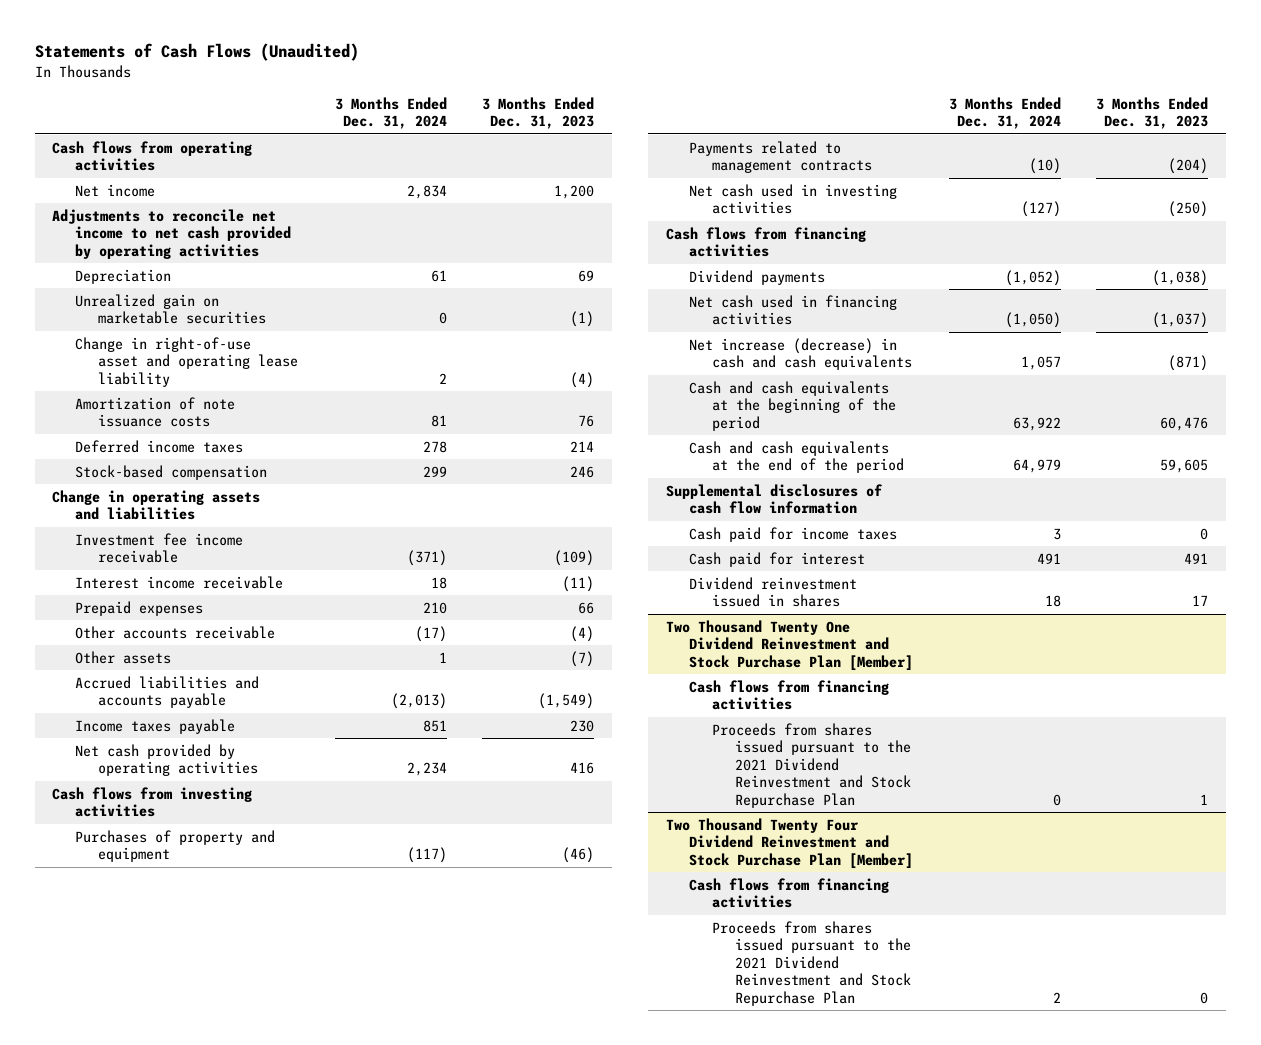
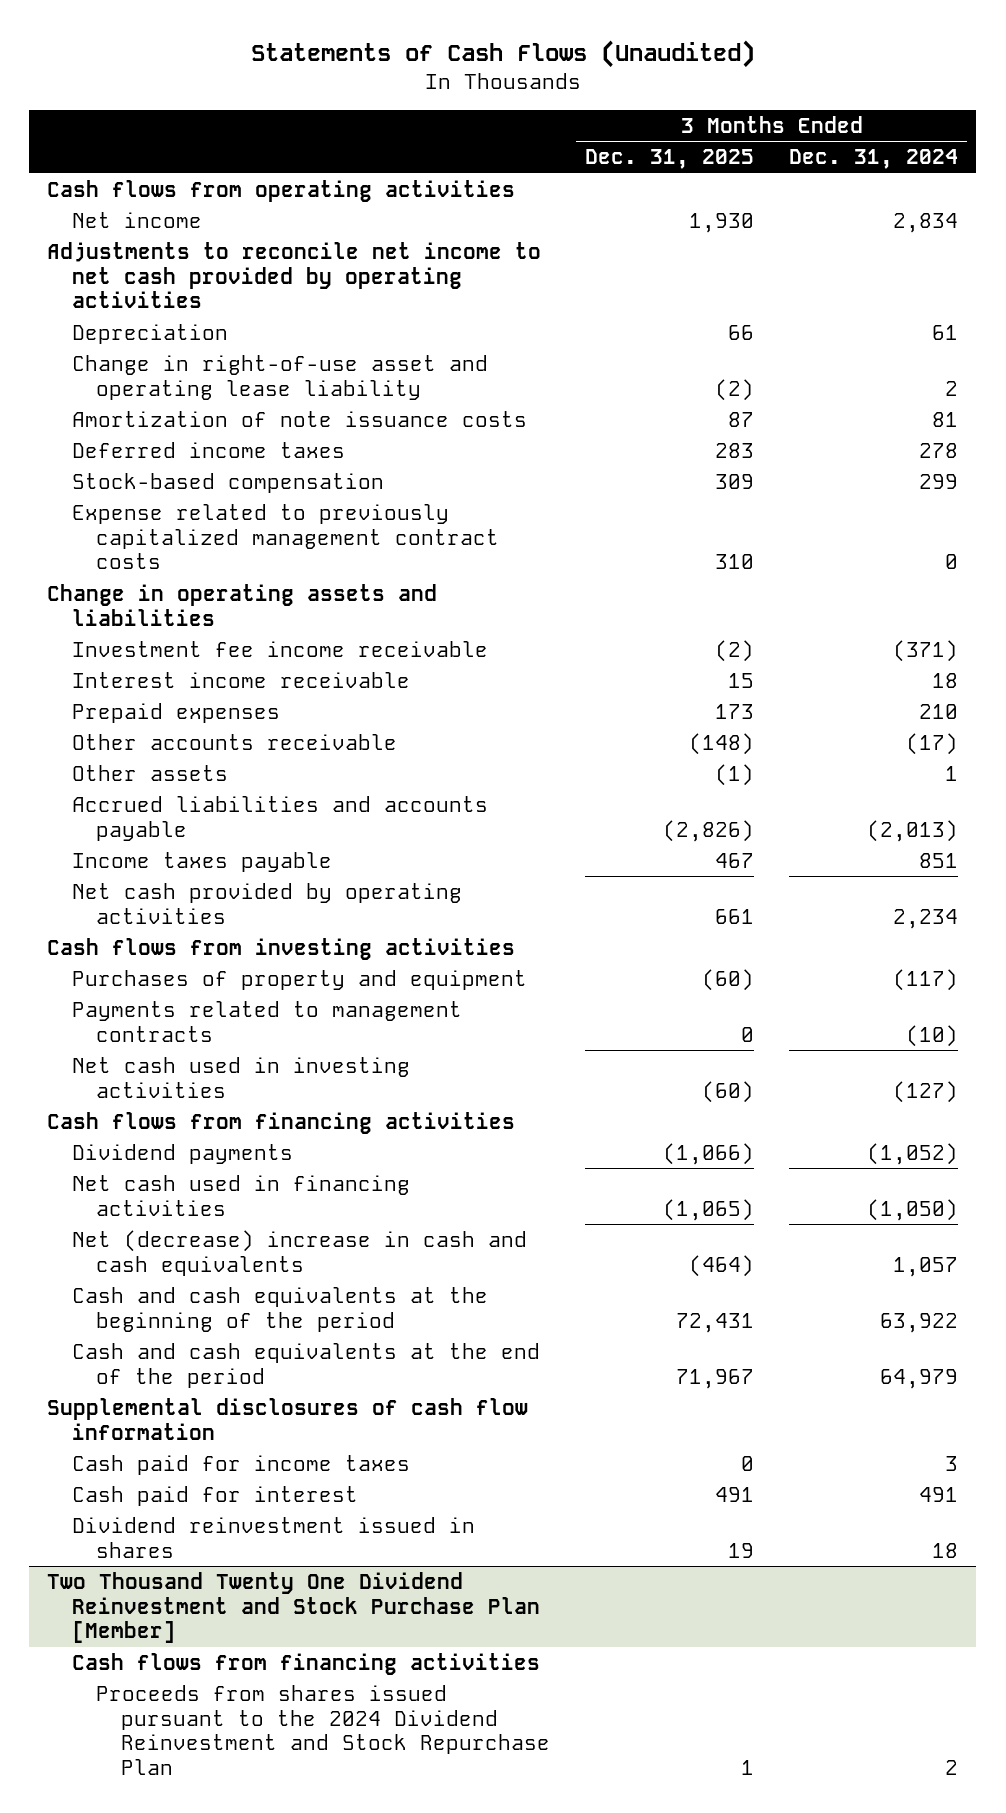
[482,96,595,130] 3 Months Ended Dec. 31, 2023 -> none
none -> [585,149,755,170] Dec. 31, 2025
[75,293,267,325] Unrealized gain on marketable securities -> none
none -> [71,503,500,570] Expense related to previously capitalized management contract costs
[689,337,913,371] Net increase (decrease) in cash and cash equivalents -> [71,1229,527,1276] Net (decrease) increase in cash and cash equivalents
[666,817,914,869] Two Thousand Twenty Four Dividend Reinvestment and Stock Purchase Plan [Member] -> none
[689,877,890,909] Cash flows from financing activities -> none
[712,920,912,1006] Proceeds from shares issued pursuant to the 2021 Dividend Reinvestment and Stock Repurchase Plan -> none
[712,722,912,808] Proceeds from shares issued pursuant to the 2021 Dividend Reinvestment and Stock Repurchase Plan -> [96,1684,550,1776] Proceeds from shares issued pursuant to the 2024 Dividend Reinvestment and Stock Repurchase Plan
[1052,793,1061,806] 0 -> [945,1760,959,1776] 2

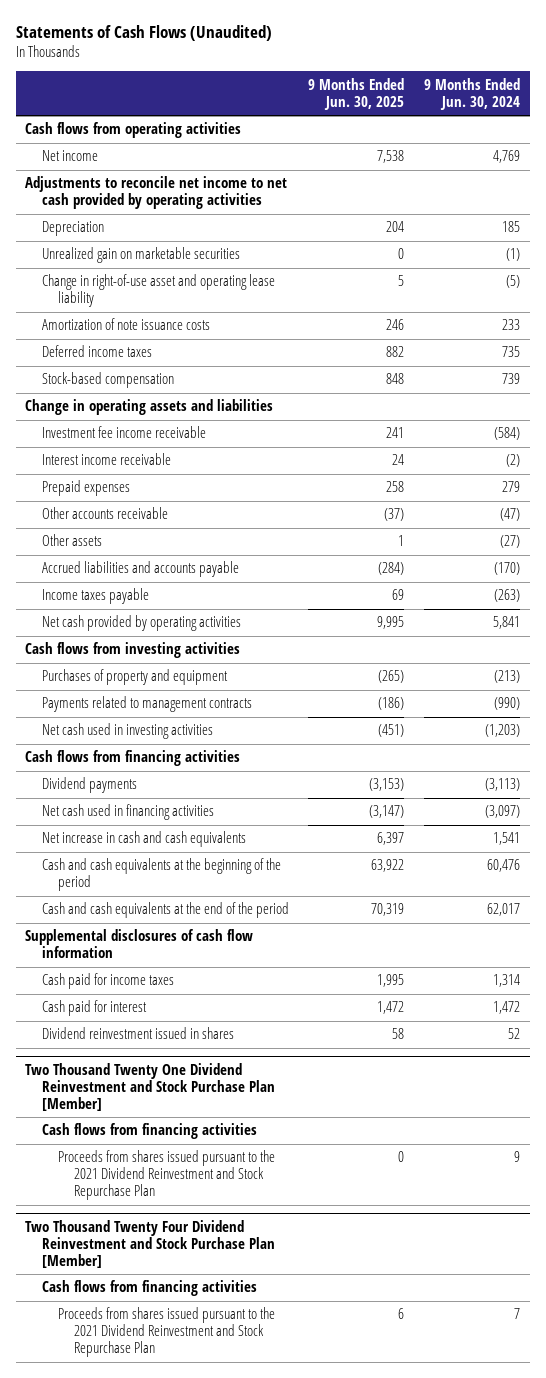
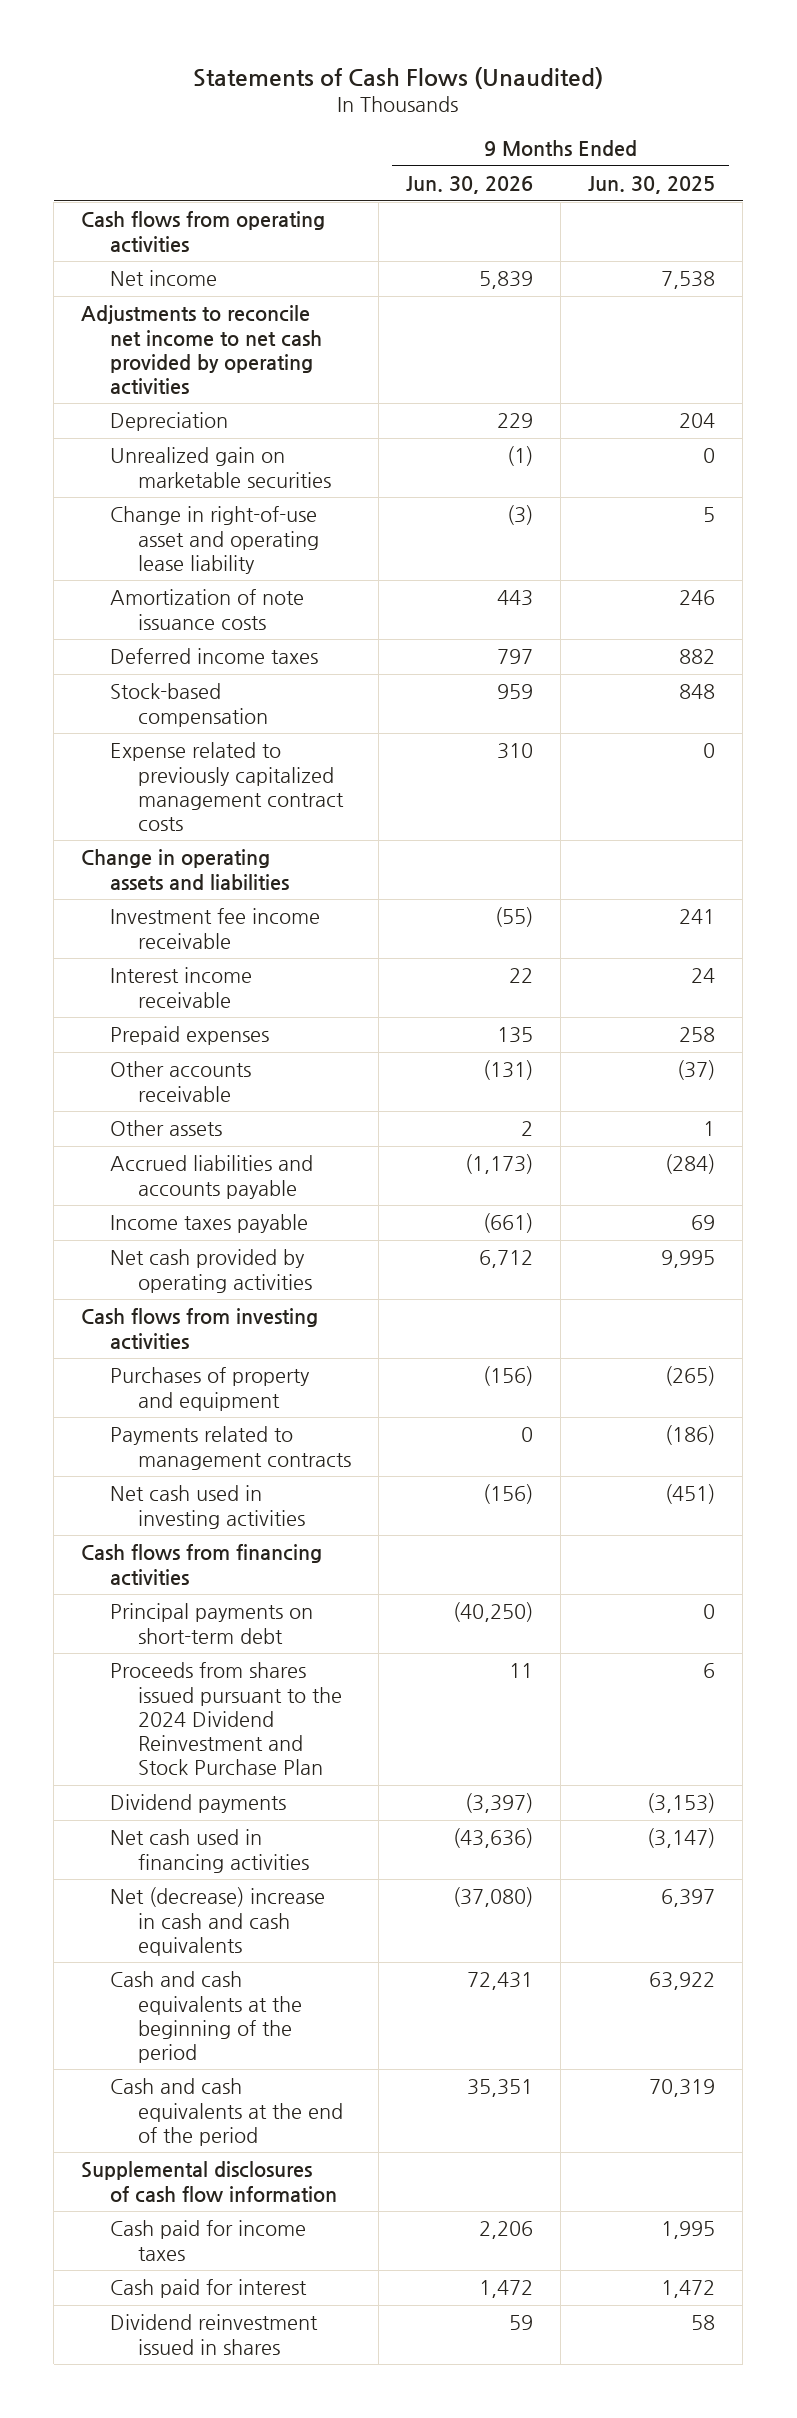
[424,77,521,110] 9 Months Ended Jun. 30, 2024 -> none
none -> [406,176,534,195] Jun. 30, 2026
none -> [109,742,344,831] Expense related to previously capitalized management contract costs
none -> [109,1603,313,1644] Principal payments on short-term debt
none -> [109,1662,342,1776] Proceeds from shares issued pursuant to the 2024 Dividend Reinvestment and Stock Purchase Plan
[41,831,246,848] Net increase in cash and cash equivalents -> [109,1887,325,1956] Net (decrease) increase in cash and cash equivalents
[25,1062,275,1111] Two Thousand Twenty One Dividend Reinvestment and Stock Purchase Plan [Member] -> none
[41,1123,257,1140] Cash flows from financing activities -> none
[58,1150,276,1201] Proceeds from shares issued pursuant to the 2021 Dividend Reinvestment and Stock Repurchase Plan -> none
[25,1219,275,1268] Two Thousand Twenty Four Dividend Reinvestment and Stock Purchase Plan [Member] -> none
[41,1280,257,1297] Cash flows from financing activities -> none
[58,1307,276,1358] Proceeds from shares issued pursuant to the 2021 Dividend Reinvestment and Stock Repurchase Plan -> none

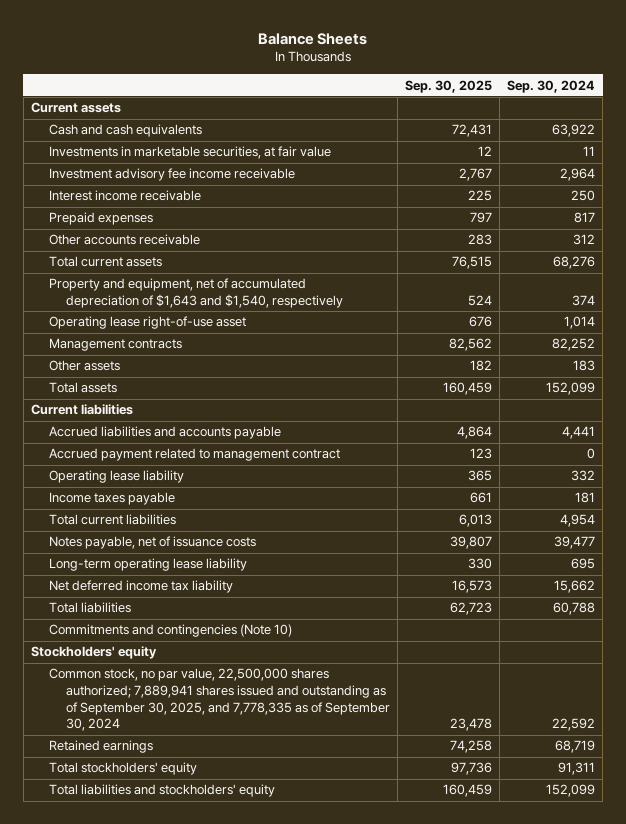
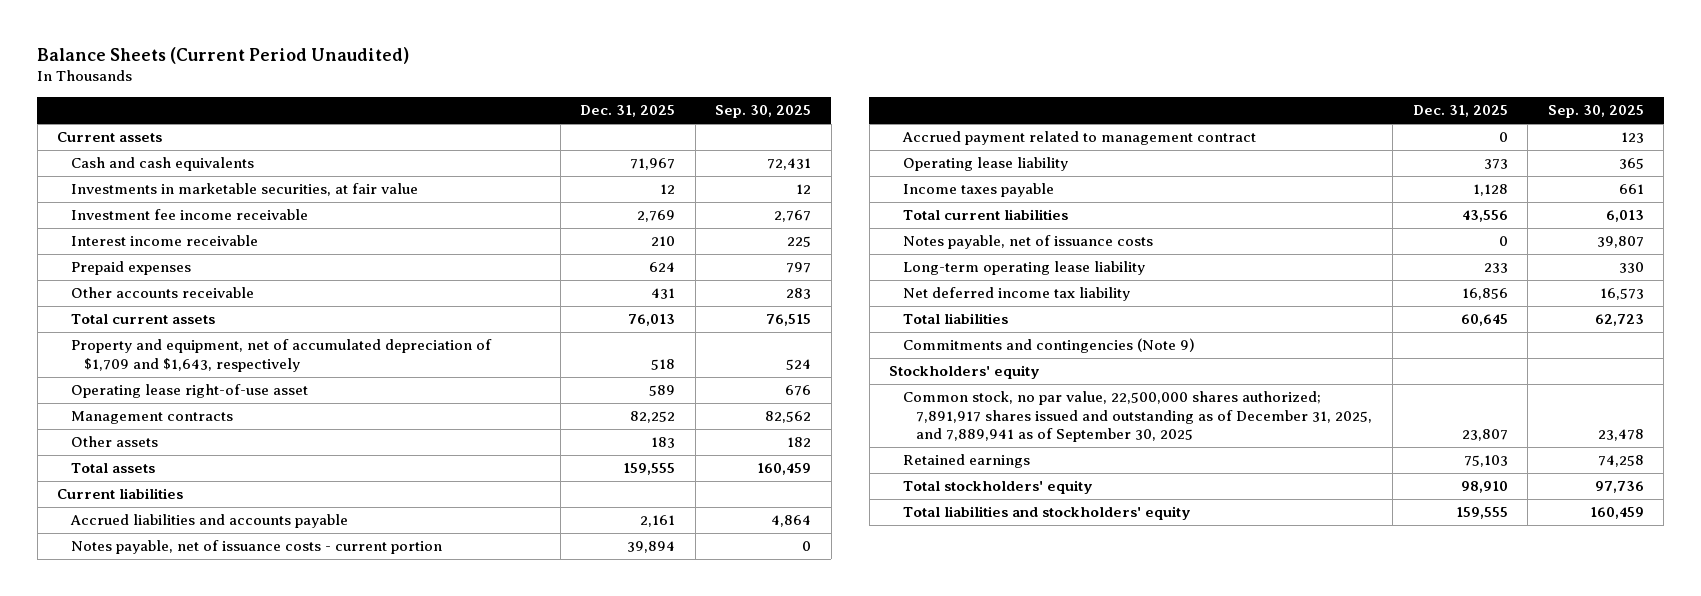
[258,32,368,45] Balance Sheets -> [37,46,410,64] Balance Sheets (Current Period Unaudited)
[507,79,596,93] Sep. 30, 2024 -> none
none -> [580,105,676,118] Dec. 31, 2025
[48,168,295,182] Investment advisory fee income receivable -> [70,209,308,221] Investment fee income receivable
[48,278,344,309] Property and equipment, net of accumulated depreciation of $1,643 and $1,540, respectively -> [70,339,492,372] Property and equipment, net of accumulated depreciation of $1,709 and $1,643, respectively
none -> [70,540,442,555] Notes payable, net of issuance costs - current portion
[48,624,292,638] Commitments and contingencies (Note 10) -> [902,338,1195,354] Commitments and contingencies (Note 9)
[48,668,391,732] Common stock, no par value, 22,500,000 shares authorized; 7,889,941 shares issued and outstanding as of September 30, 2025, and 7,778,335 as of September 30, 2024 -> [902,391,1373,442] Common stock, no par value, 22,500,000 shares authorized; 7,891,917 shares issued and outstanding as of December 31, 2025, and 7,889,941 as of September 30, 2025

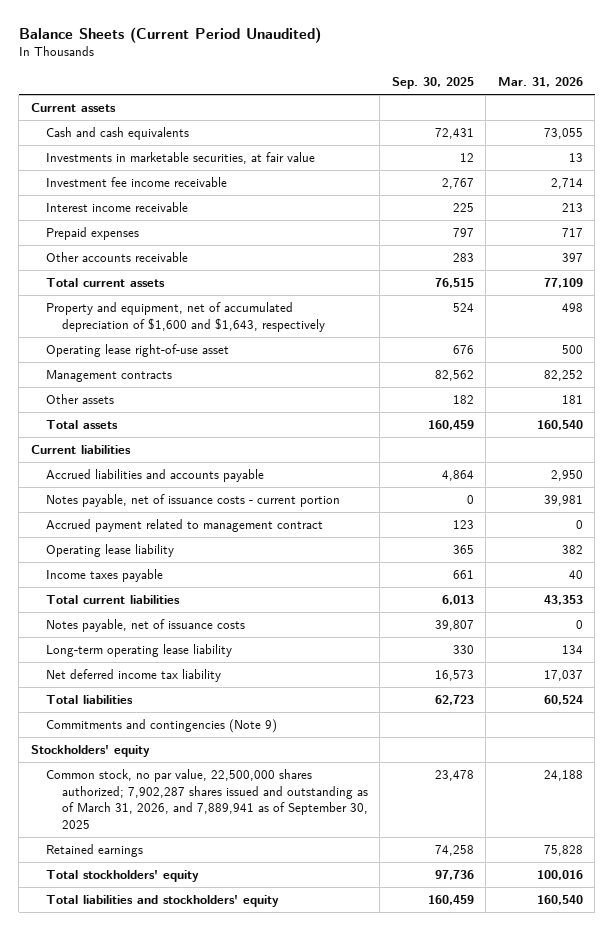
[580,105,676,118] Dec. 31, 2025 -> none
none -> [497,77,583,88] Mar. 31, 2026
[70,339,492,372] Property and equipment, net of accumulated depreciation of $1,709 and $1,643, respectively -> [46,302,326,332] Property and equipment, net of accumulated depreciation of $1,600 and $1,643, respectively
[902,391,1373,442] Common stock, no par value, 22,500,000 shares authorized; 7,891,917 shares issued and outstanding as of December 31, 2025, and 7,889,941 as of September 30, 2025 -> [46,769,369,829] Common stock, no par value, 22,500,000 shares authorized; 7,902,287 shares issued and outstanding as of March 31, 2026, and 7,889,941 as of September 30, 2025

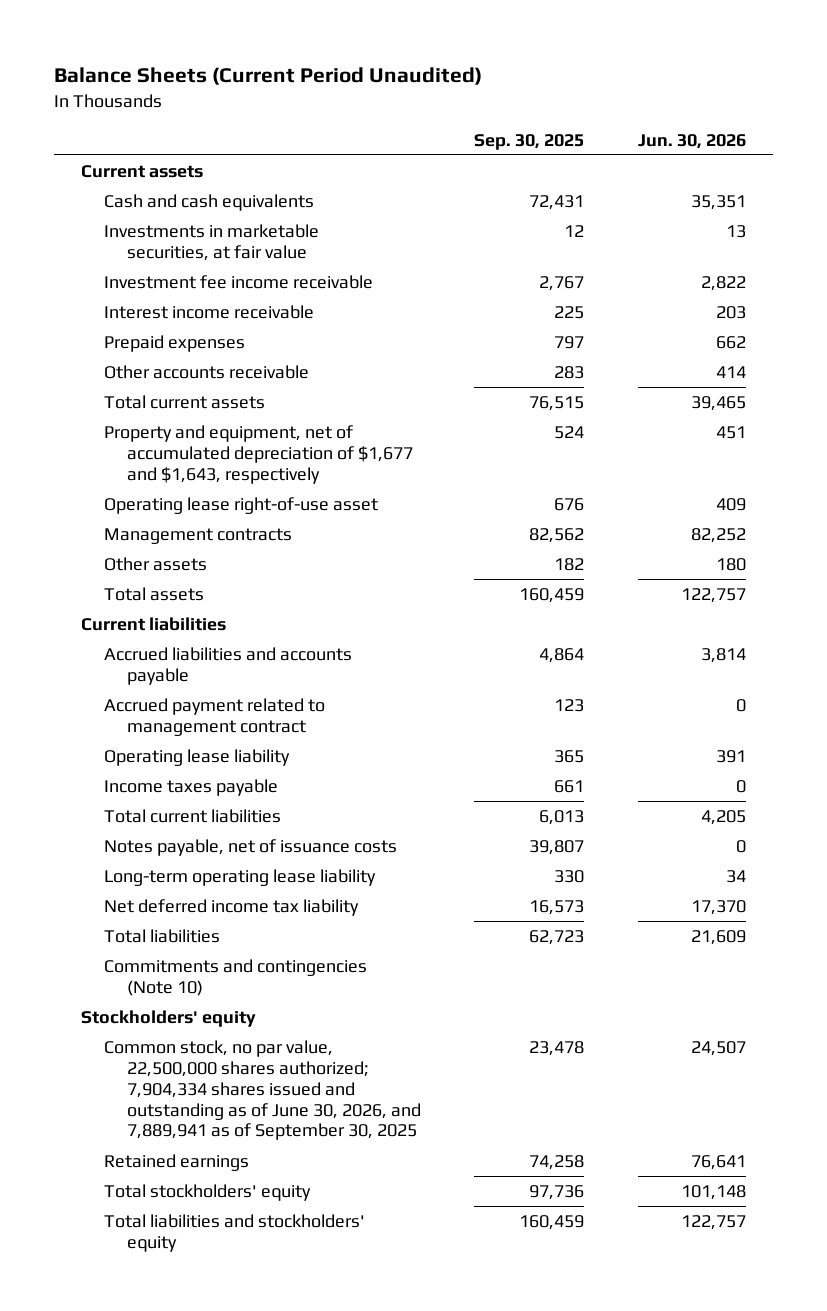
[497,77,583,88] Mar. 31, 2026 -> none
none -> [637,133,746,149] Jun. 30, 2026
[46,302,326,332] Property and equipment, net of accumulated depreciation of $1,600 and $1,643, respectively -> [103,424,413,484] Property and equipment, net of accumulated depreciation of $1,677 and $1,643, respectively
[46,494,341,508] Notes payable, net of issuance costs - current portion -> none
[46,719,278,734] Commitments and contingencies (Note 9) -> [103,958,367,996] Commitments and contingencies (Note 10)
[46,769,369,829] Common stock, no par value, 22,500,000 shares authorized; 7,902,287 shares issued and outstanding as of March 31, 2026, and 7,889,941 as of September 30, 2025 -> [103,1039,421,1141] Common stock, no par value, 22,500,000 shares authorized; 7,904,334 shares issued and outstanding as of June 30, 2026, and 7,889,941 as of September 30, 2025

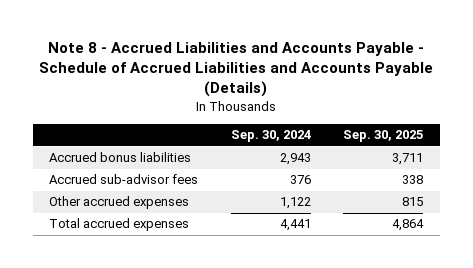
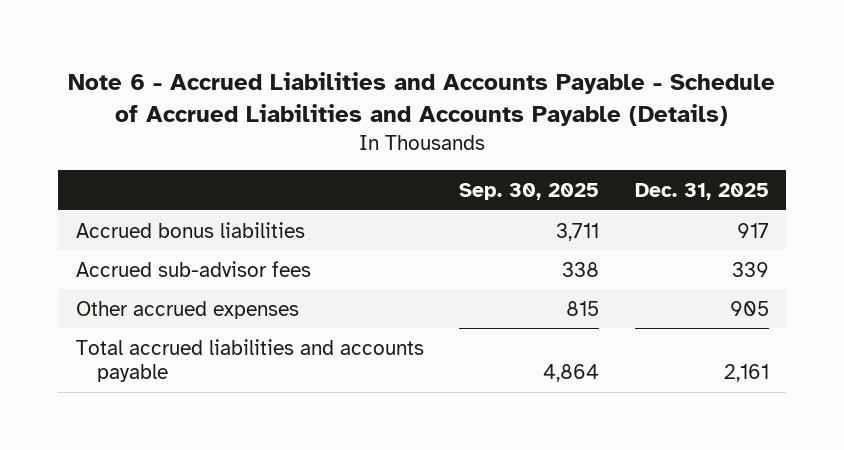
[39,42,434,98] Note 8 - Accrued Liabilities and Accounts Payable - Schedule of Accrued Liabilities and Accounts Payable (Details) -> [68,71,776,126] Note 6 - Accrued Liabilities and Accounts Payable - Schedule of Accrued Liabilities and Accounts Payable (Details)
[230,130,311,143] Sep. 30, 2024 -> none
none -> [634,182,769,200] Dec. 31, 2025
[49,218,190,232] Total accrued expenses -> [75,338,424,383] Total accrued liabilities and accounts payable

